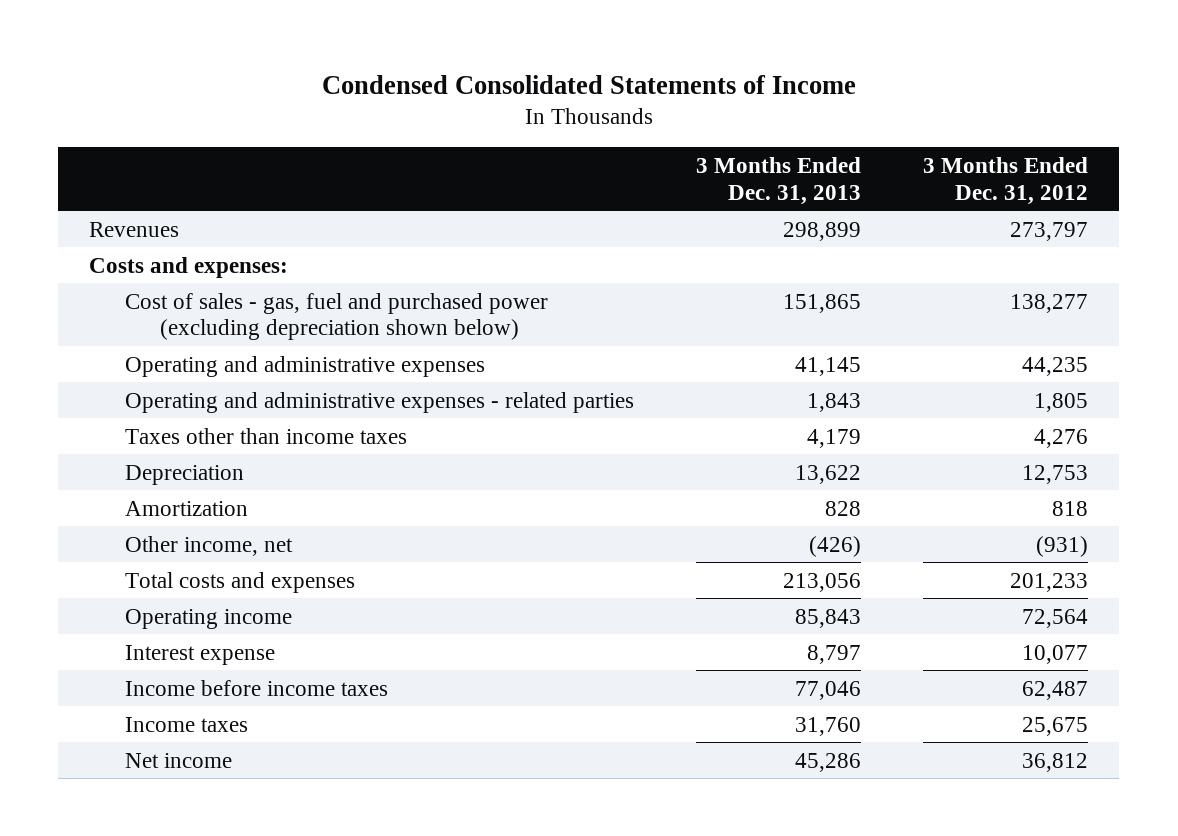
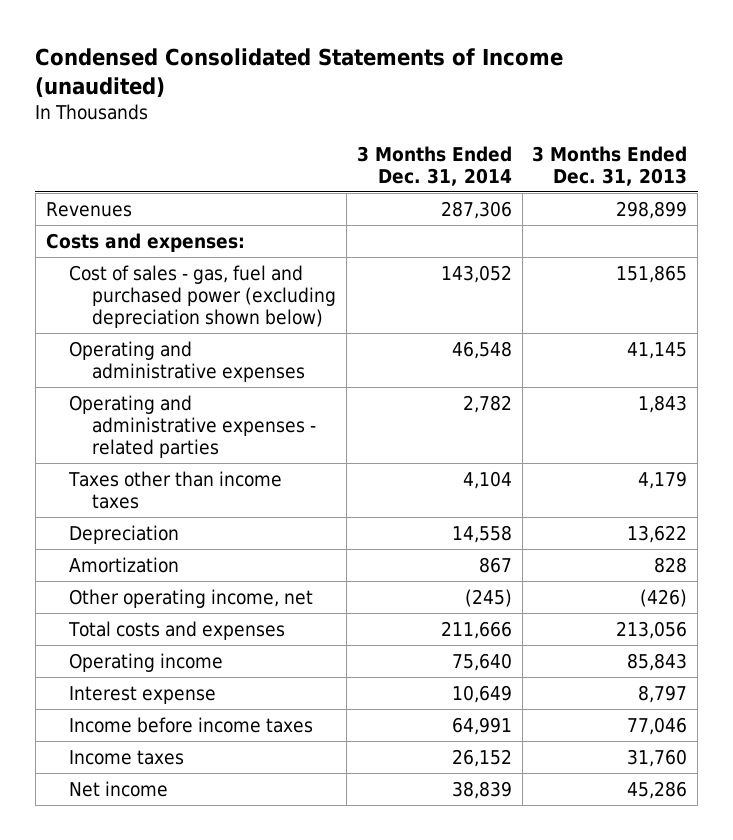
[321,74,856,94] Condensed Consolidated Statements of Income -> [35,47,564,97] Condensed Consolidated Statements of Income (unaudited)
[923,156,1089,205] 3 Months Ended Dec. 31, 2012 -> none
none -> [356,145,512,186] 3 Months Ended Dec. 31, 2014
[124,535,293,556] Other income, net -> [68,588,313,608] Other operating income, net

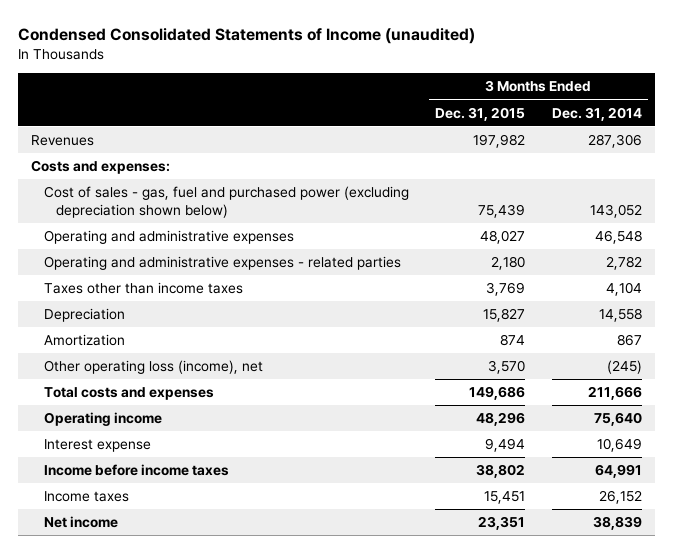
[532,145,688,186] 3 Months Ended Dec. 31, 2013 -> none
none -> [435,106,526,121] Dec. 31, 2015
[68,588,313,608] Other operating income, net -> [43,360,263,375] Other operating loss (income), net

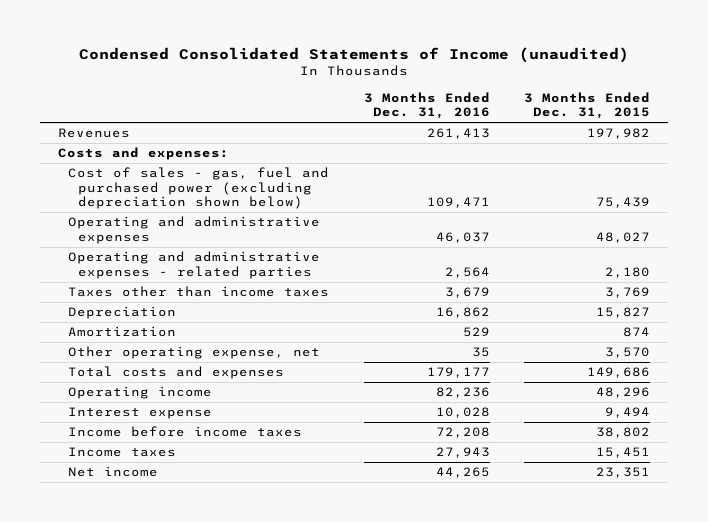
[551,106,642,121] Dec. 31, 2014 -> none
none -> [363,91,490,120] 3 Months Ended Dec. 31, 2016
[43,360,263,375] Other operating loss (income), net -> [67,346,320,360] Other operating expense, net

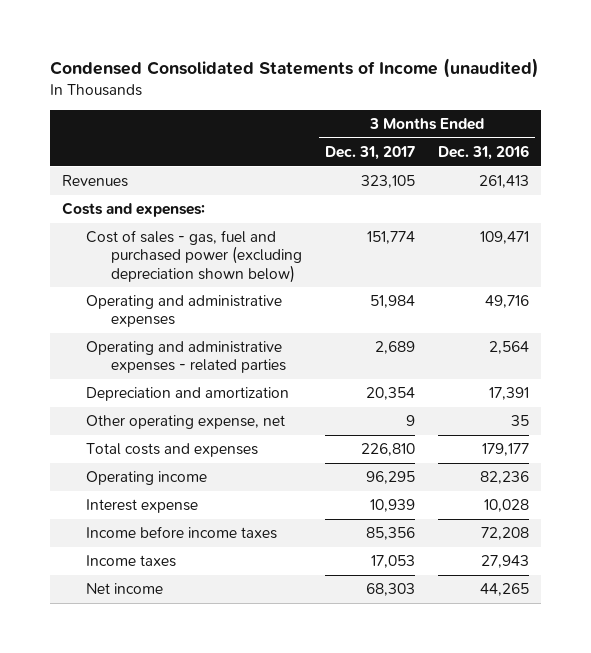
[524,91,651,120] 3 Months Ended Dec. 31, 2015 -> none
none -> [324,146,415,161] Dec. 31, 2017
[435,231,490,243] 46,037 -> [485,295,530,309] 49,716
[67,286,329,298] Taxes other than income taxes -> none
[67,326,176,338] Amortization -> none
[67,306,176,320] Depreciation -> [86,387,290,402] Depreciation and amortization
[435,307,490,319] 16,862 -> [489,387,530,401] 17,391

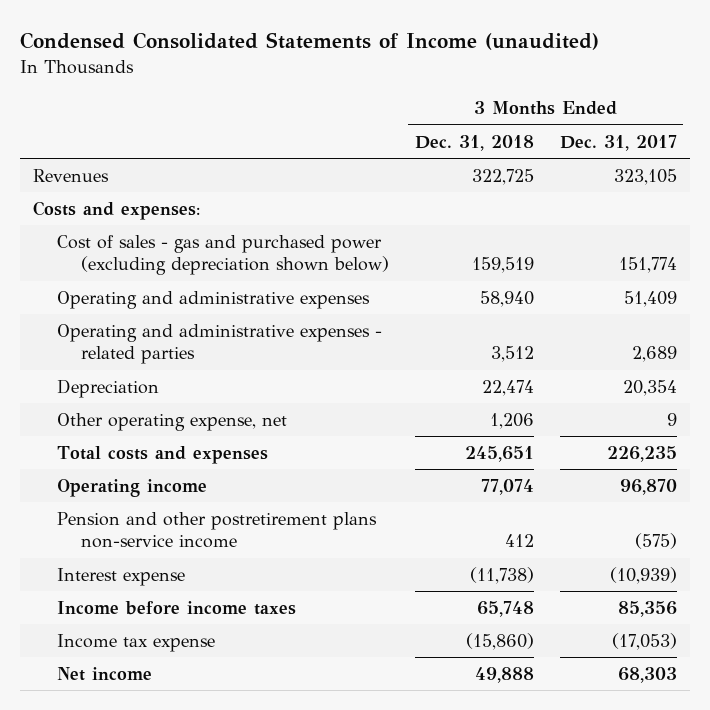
[438,145,530,161] Dec. 31, 2016 -> none
none -> [414,134,534,151] Dec. 31, 2018
[86,230,302,283] Cost of sales - gas, fuel and purchased power (excluding depreciation shown below) -> [56,235,389,276] Cost of sales - gas and purchased power (excluding depreciation shown below)
[369,295,415,309] 51,984 -> [623,291,677,308] 51,409
[86,387,290,402] Depreciation and amortization -> [56,379,159,399] Depreciation
[360,443,415,457] 226,810 -> [606,446,677,463] 226,235
[365,471,415,485] 96,295 -> [619,479,677,496] 96,870
none -> [56,512,377,549] Pension and other postretirement plans non-service income
[369,499,415,513] 10,939 -> [609,567,677,585] (10,939)
[86,555,177,568] Income taxes -> [56,634,215,653] Income tax expense
[370,555,415,569] 17,053 -> [611,633,677,651] (17,053)

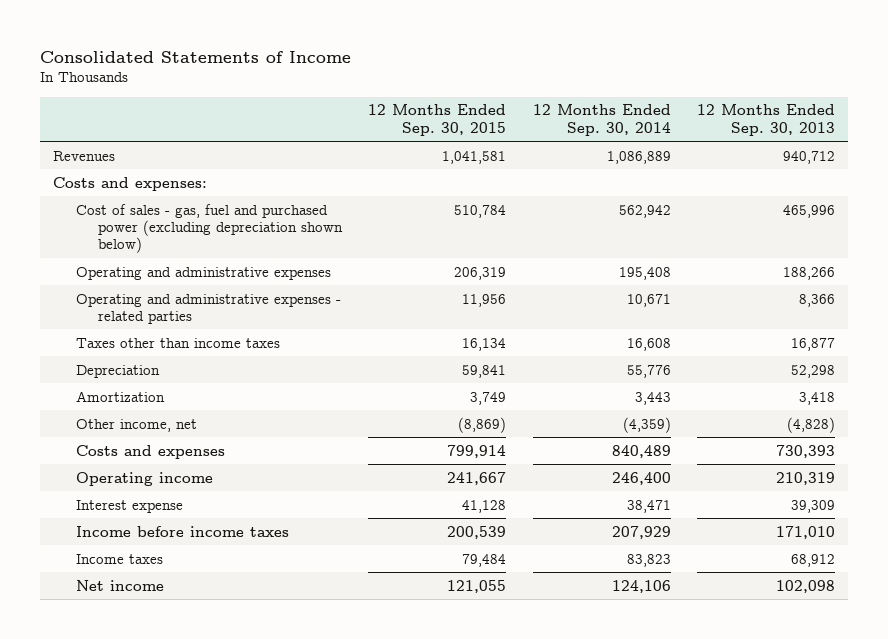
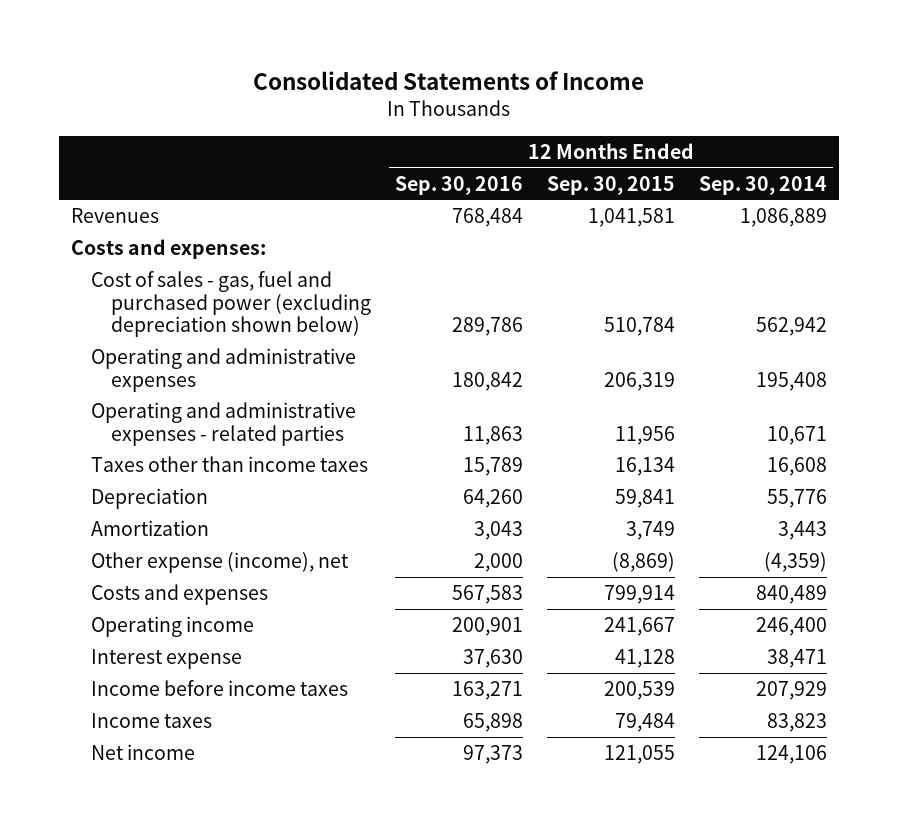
[697,104,836,136] 12 Months Ended Sep. 30, 2013 -> none
none -> [394,175,523,195] Sep. 30, 2016
[75,418,197,432] Other income, net -> [91,552,350,574] Other expense (income), net

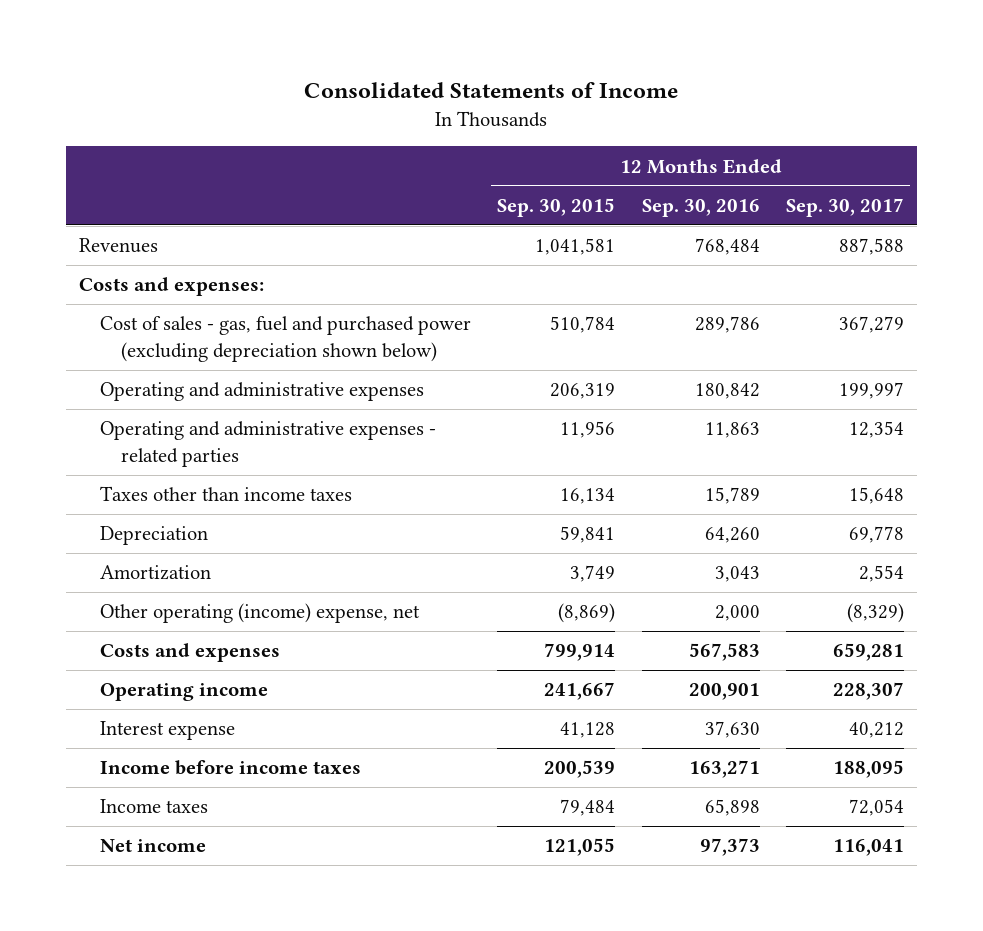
[698,175,827,195] Sep. 30, 2014 -> none
none -> [785,197,904,217] Sep. 30, 2017
[91,552,350,574] Other expense (income), net -> [100,603,421,624] Other operating (income) expense, net

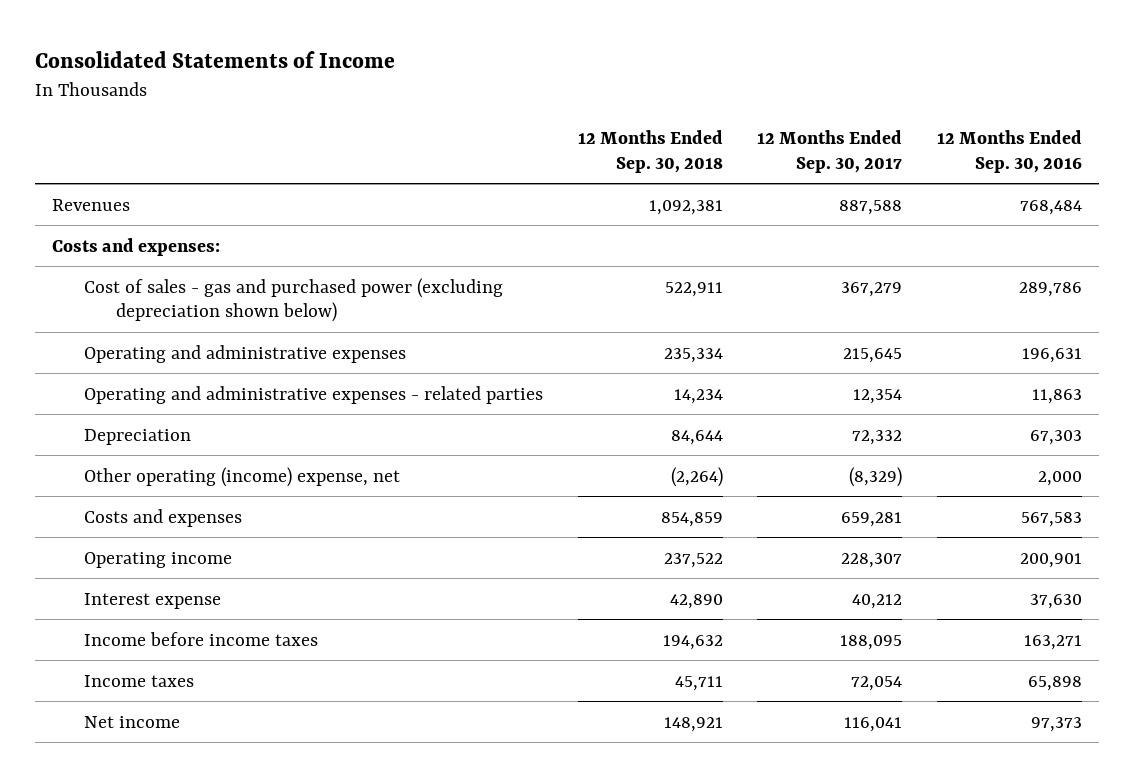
[497,197,616,217] Sep. 30, 2015 -> none
none -> [577,129,723,173] 12 Months Ended Sep. 30, 2018
[100,316,472,363] Cost of sales - gas, fuel and purchased power (excluding depreciation shown below) -> [83,277,503,323] Cost of sales - gas and purchased power (excluding depreciation shown below)
[694,383,760,400] 180,842 -> [1022,347,1083,363] 196,631
[838,382,904,400] 199,997 -> [843,347,903,363] 215,645
[100,486,353,502] Taxes other than income taxes -> none
[100,565,212,581] Amortization -> none
[704,527,760,544] 64,260 -> [1030,429,1083,445] 67,303
[848,526,904,544] 69,778 -> [852,429,903,445] 72,332

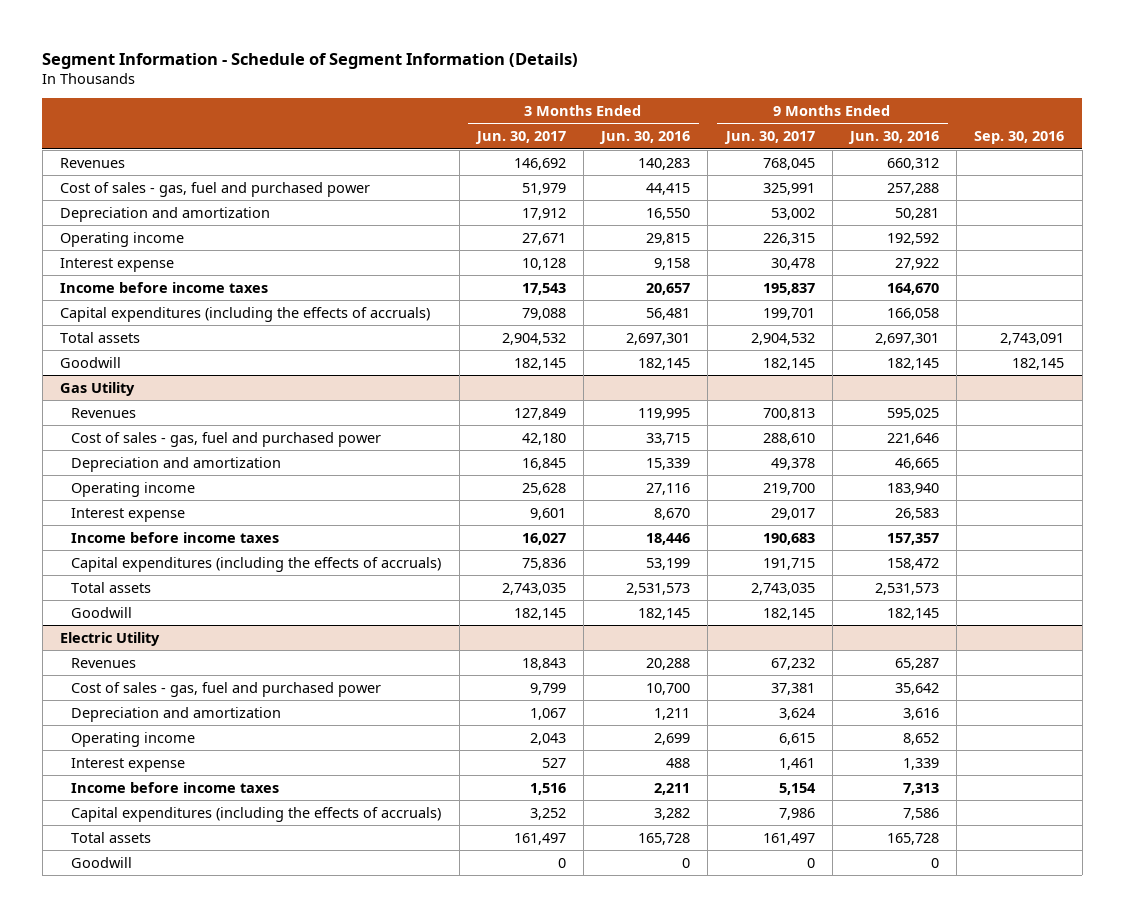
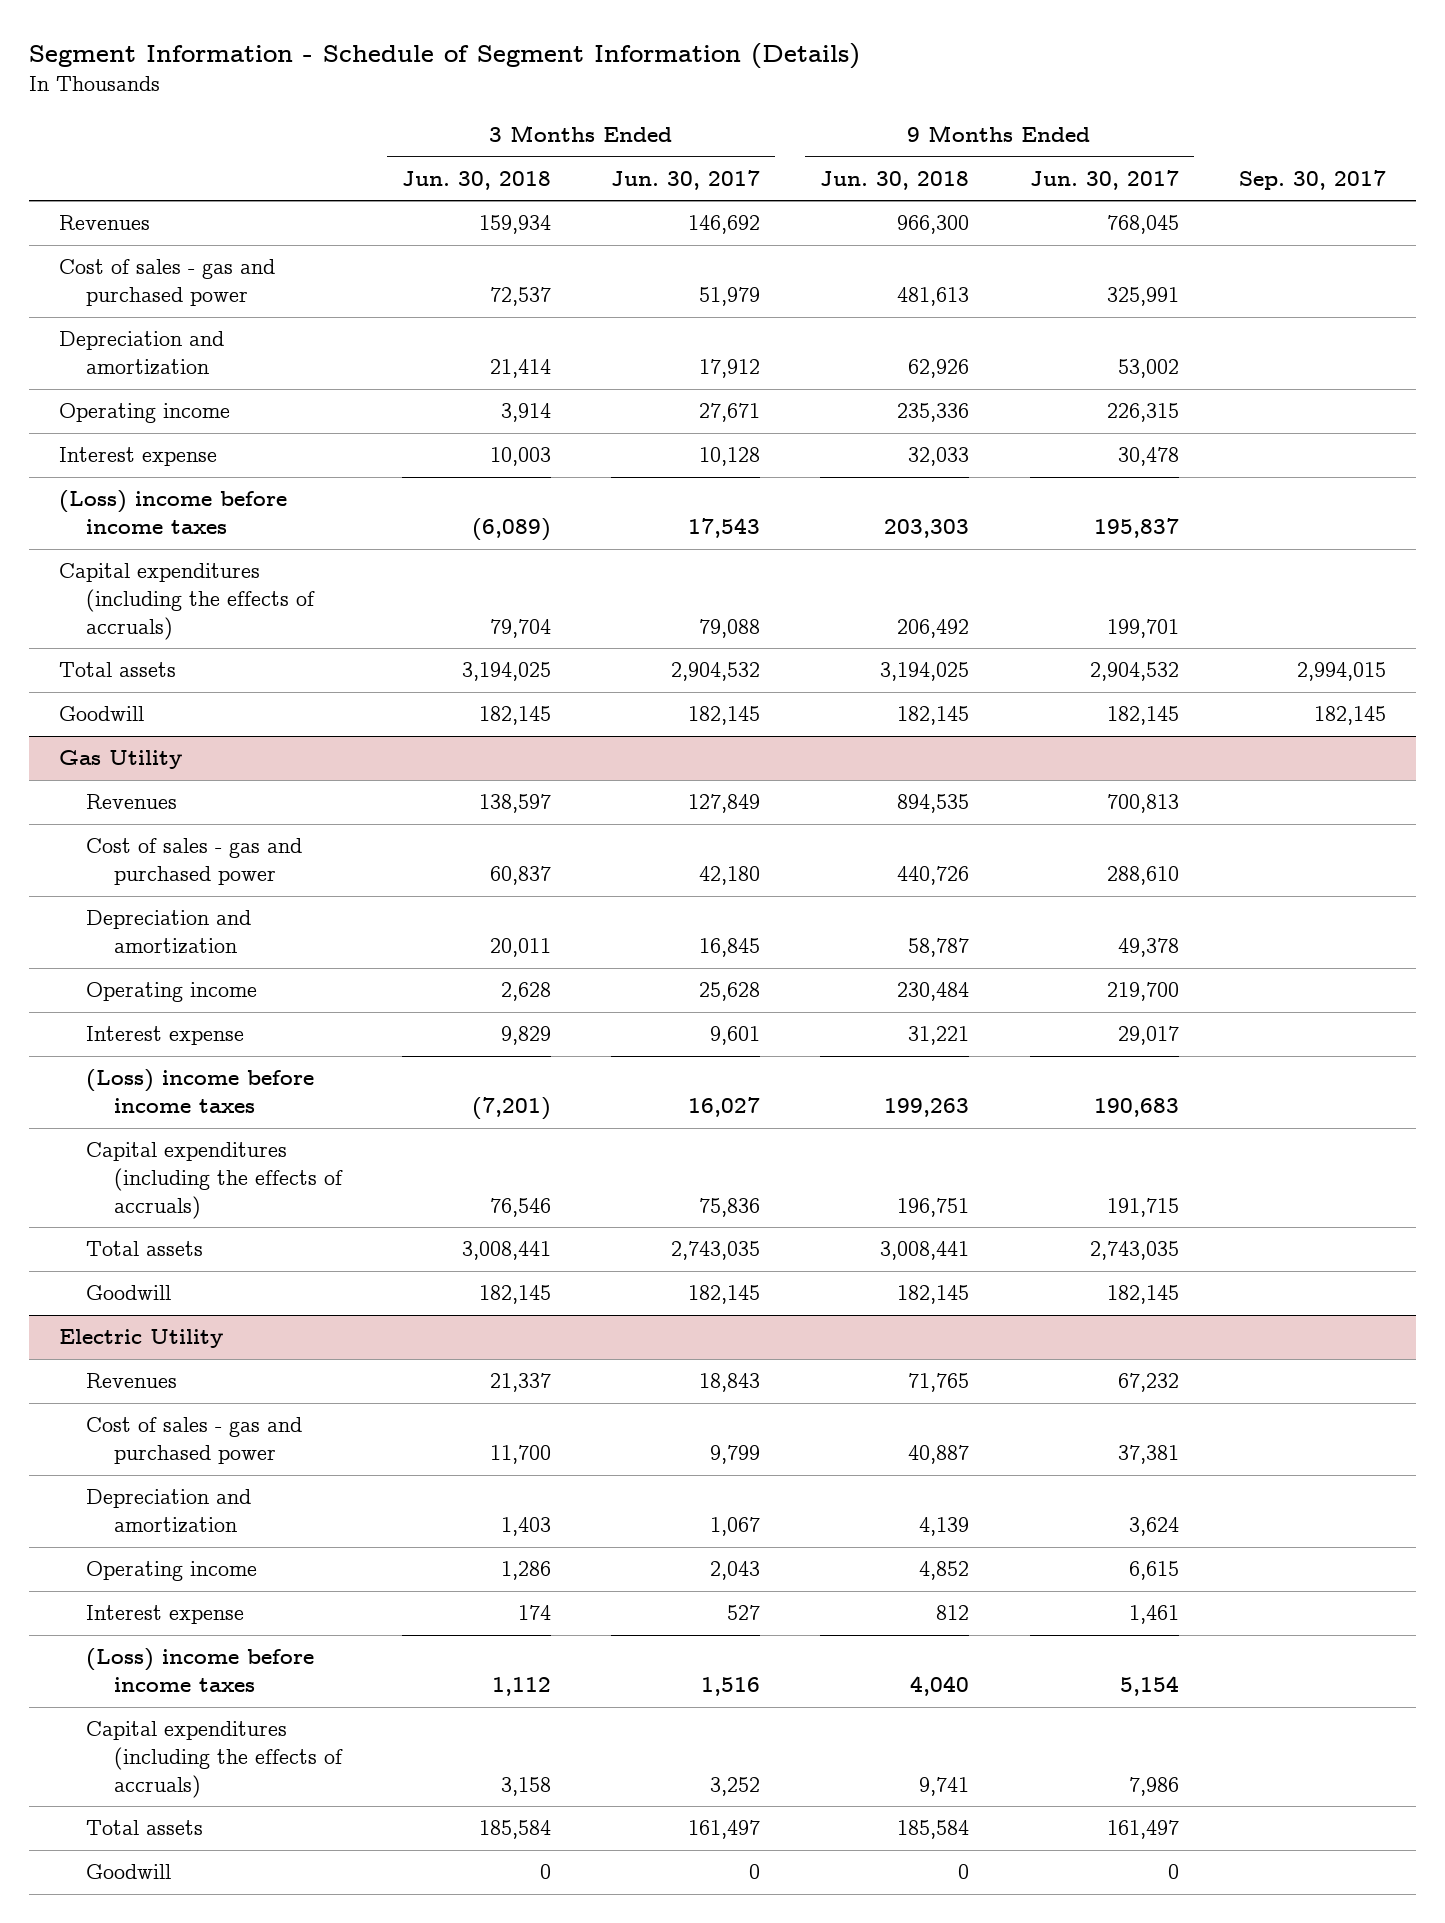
[599,131,691,145] Jun. 30, 2016 -> none
[847,131,939,145] Jun. 30, 2016 -> none
[974,131,1065,145] Sep. 30, 2016 -> none
none -> [401,170,551,190] Jun. 30, 2018
none -> [820,170,970,190] Jun. 30, 2018
none -> [1238,169,1386,190] Sep. 30, 2017
[59,181,370,197] Cost of sales - gas, fuel and purchased power -> [58,259,275,307] Cost of sales - gas and purchased power
[59,281,268,293] Income before income taxes -> [58,490,287,535] (Loss) income before income taxes
[71,431,382,447] Cost of sales - gas, fuel and purchased power -> [86,838,303,886] Cost of sales - gas and purchased power
[71,531,280,543] Income before income taxes -> [86,1069,315,1114] (Loss) income before income taxes
[71,681,382,697] Cost of sales - gas, fuel and purchased power -> [86,1417,303,1465] Cost of sales - gas and purchased power
[71,781,280,793] Income before income taxes -> [86,1648,315,1693] (Loss) income before income taxes

